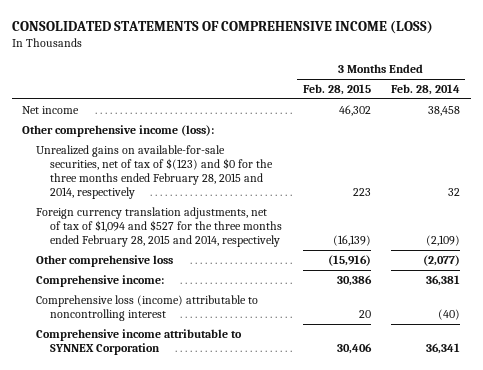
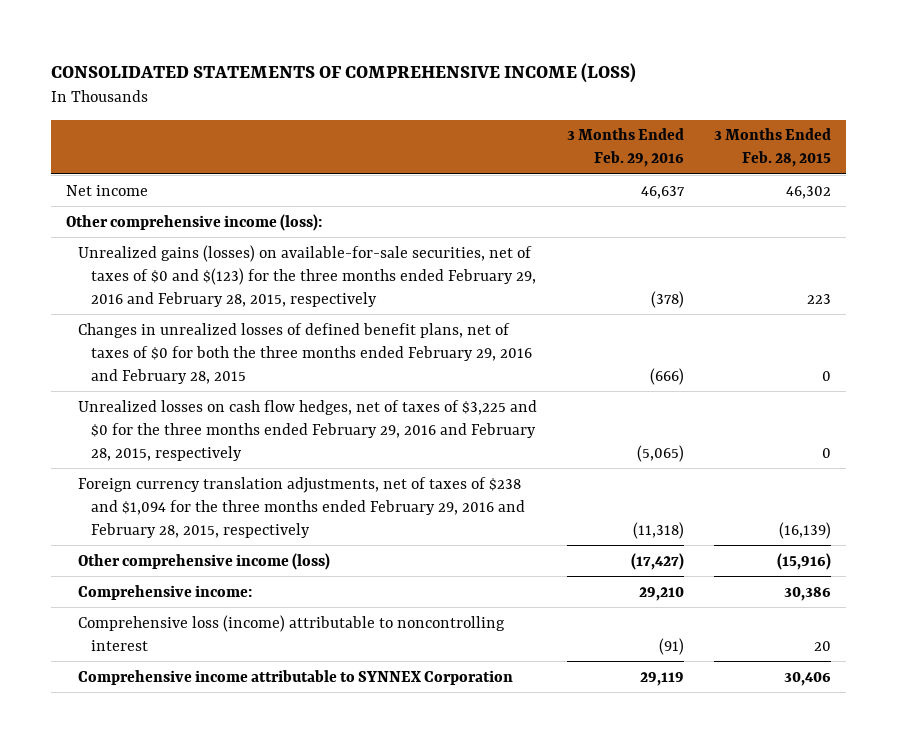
[391,84,461,96] Feb. 28, 2014 -> none
none -> [567,128,685,168] 3 Months Ended Feb. 29, 2016
[36,144,273,200] Unrealized gains on available-for-sale securities, net of tax of $(123) and $0 for the three months ended February 28, 2015 and 2014, respectively -> [78,244,536,307] Unrealized gains (losses) on available-for-sale securities, net of taxes of $0 and $(123) for the three months ended February 29, 2016 and February 28, 2015, respectively
none -> [78,322,532,384] Changes in unrealized losses of defined benefit plans, net of taxes of $0 for both the three months ended February 29, 2016 and February 28, 2015
none -> [78,399,538,461] Unrealized losses on cash flow hedges, net of taxes of $3,225 and $0 for the three months ended February 29, 2016 and February 28, 2015, respectively
[36,206,282,248] Foreign currency translation adjustments, net of tax of $1,094 and $527 for the three months ended February 28, 2015 and 2014, respectively -> [78,476,525,538] Foreign currency translation adjustments, net of taxes of $238 and $1,094 for the three months ended February 29, 2016 and February 28, 2015, respectively
[36,254,174,267] Other comprehensive loss -> [78,552,331,570] Other comprehensive income (loss)

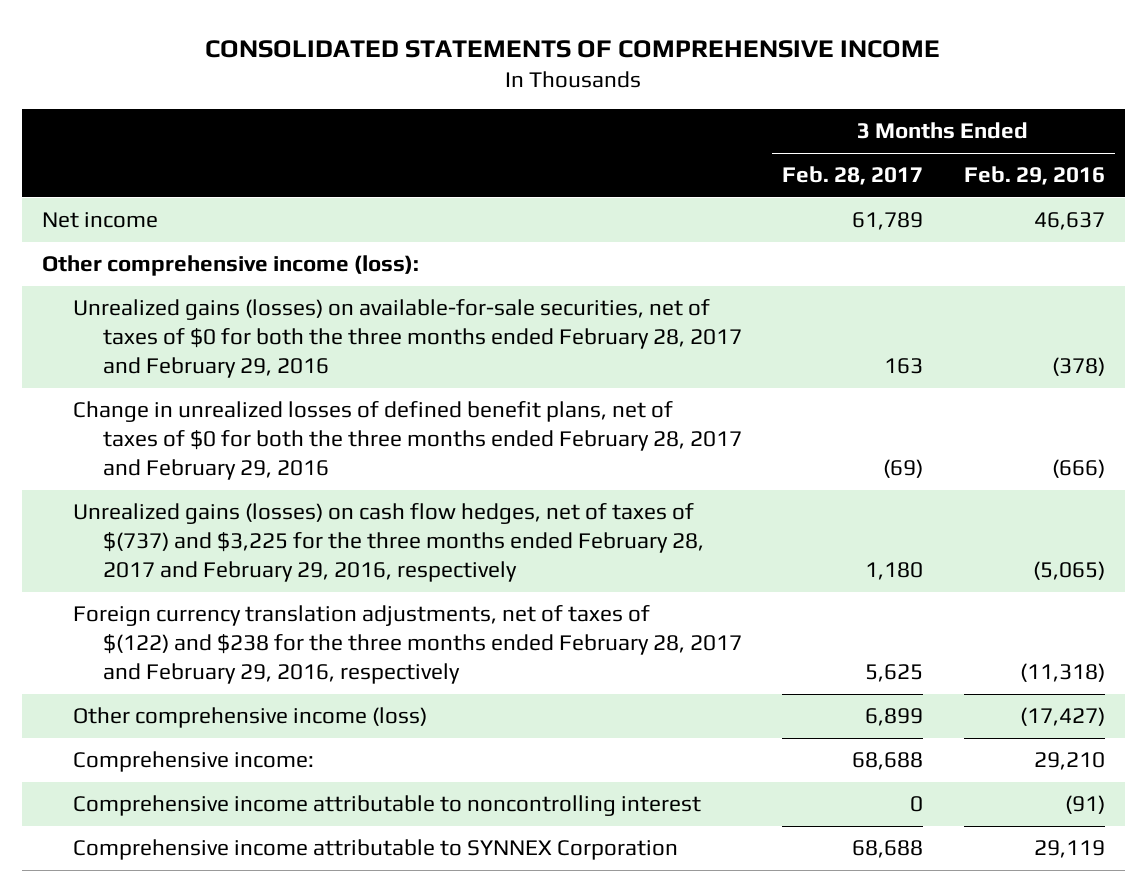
[50,63,636,84] CONSOLIDATED STATEMENTS OF COMPREHENSIVE INCOME (LOSS) -> [205,39,941,58] CONSOLIDATED STATEMENTS OF COMPREHENSIVE INCOME
[714,128,832,168] 3 Months Ended Feb. 28, 2015 -> none
none -> [782,166,924,186] Feb. 28, 2017
[78,244,536,307] Unrealized gains (losses) on available-for-sale securities, net of taxes of $0 and $(123) for the three months ended February 29, 2016 and February 28, 2015, respectively -> [72,299,742,378] Unrealized gains (losses) on available-for-sale securities, net of taxes of $0 for both the three months ended February 28, 2017 and February 29, 2016
[78,322,532,384] Changes in unrealized losses of defined benefit plans, net of taxes of $0 for both the three months ended February 29, 2016 and February 28, 2015 -> [72,401,742,480] Change in unrealized losses of defined benefit plans, net of taxes of $0 for both the three months ended February 28, 2017 and February 29, 2016
[78,399,538,461] Unrealized losses on cash flow hedges, net of taxes of $3,225 and $0 for the three months ended February 29, 2016 and February 28, 2015, respectively -> [72,503,704,582] Unrealized gains (losses) on cash flow hedges, net of taxes of $(737) and $3,225 for the three months ended February 28, 2017 and February 29, 2016, respectively
[78,476,525,538] Foreign currency translation adjustments, net of taxes of $238 and $1,094 for the three months ended February 29, 2016 and February 28, 2015, respectively -> [72,605,742,684] Foreign currency translation adjustments, net of taxes of $(122) and $238 for the three months ended February 28, 2017 and February 29, 2016, respectively
[78,614,506,651] Comprehensive loss (income) attributable to noncontrolling interest -> [72,795,701,817] Comprehensive income attributable to noncontrolling interest

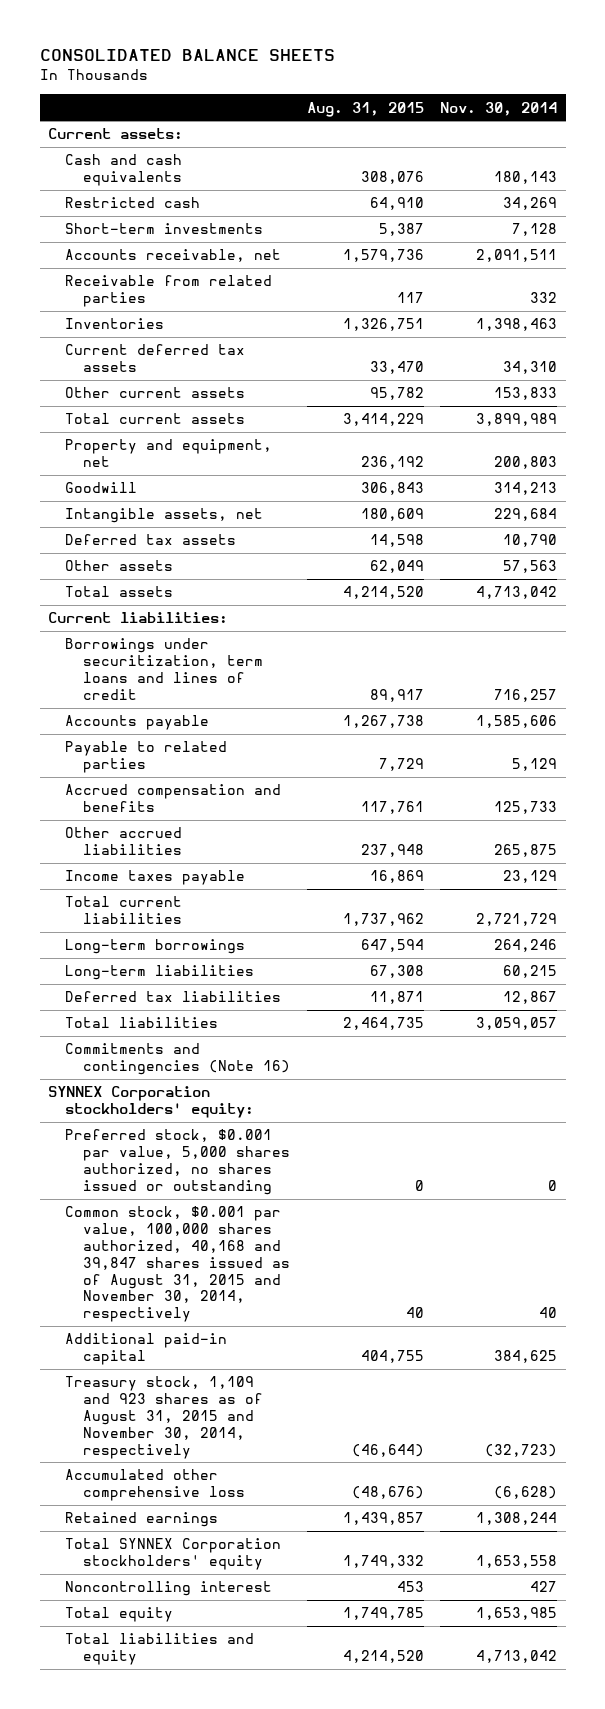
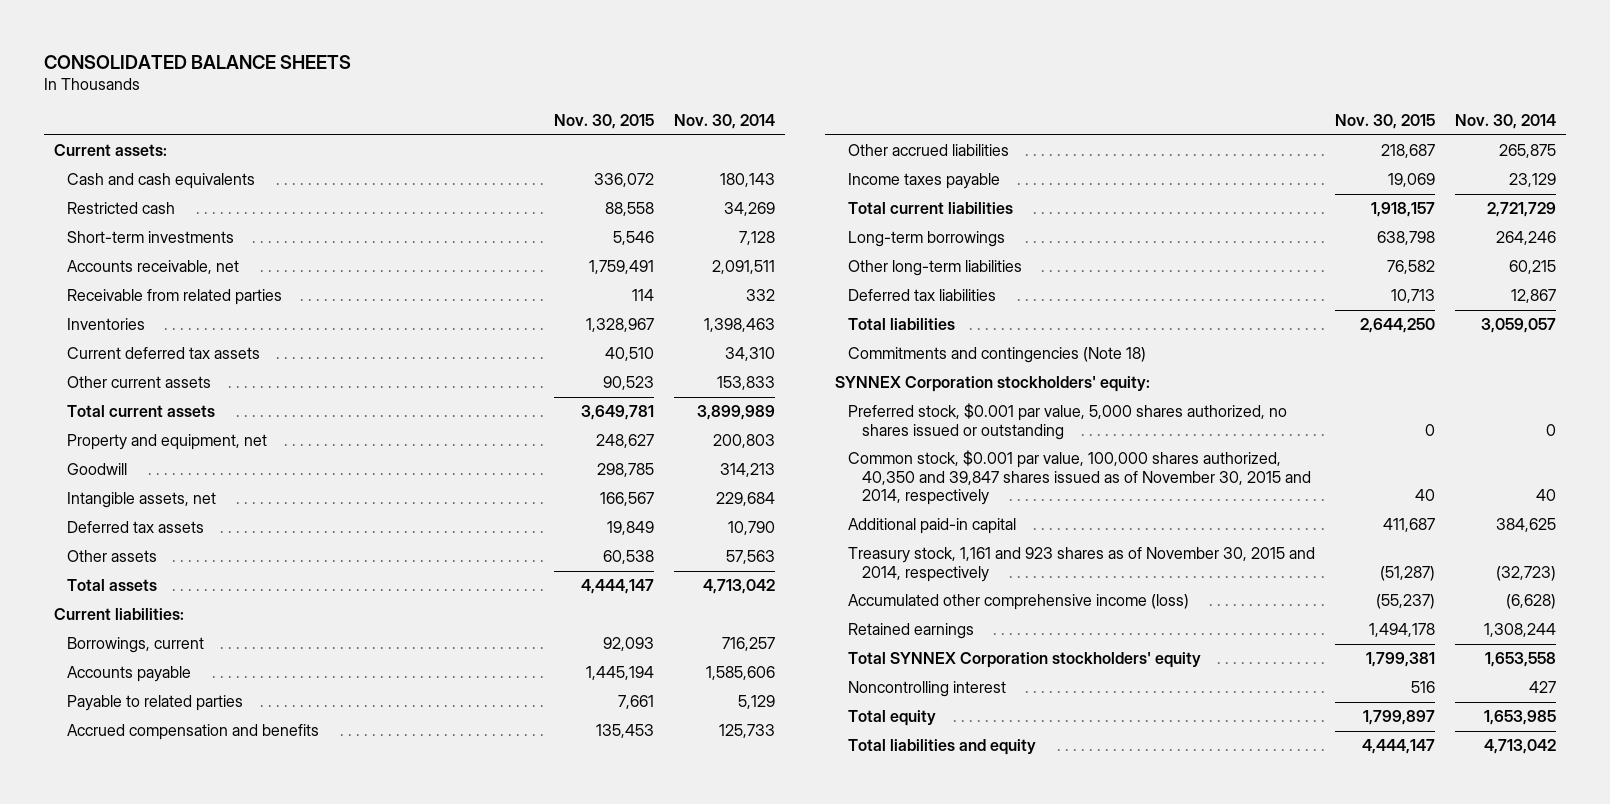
[306,101,424,117] Aug. 31, 2015 -> none
none -> [554,114,655,130] Nov. 30, 2015
[65,638,263,700] Borrowings under securitization, term loans and lines of credit -> [67,637,205,654] Borrowings, current
[65,965,255,981] Long-term liabilities -> [848,260,1023,277] Other long-term liabilities
[65,1043,290,1076] Commitments and contingencies (Note 16) -> [848,347,1147,364] Commitments and contingencies (Note 18)
[65,1206,290,1323] Common stock, $0.001 par value, 100,000 shares authorized, 40,168 and 39,847 shares issued as of August 31, 2015 and November 30, 2014, respectively -> [848,450,1311,506] Common stock, $0.001 par value, 100,000 shares authorized, 40,350 and 39,847 shares issued as of November 30, 2015 and 2014, respectively
[65,1376,263,1459] Treasury stock, 1,109 and 923 shares as of August 31, 2015 and November 30, 2014, respectively -> [848,547,1316,582] Treasury stock, 1,161 and 923 shares as of November 30, 2015 and 2014, respectively
[65,1469,245,1502] Accumulated other comprehensive loss -> [848,594,1190,611] Accumulated other comprehensive income (loss)

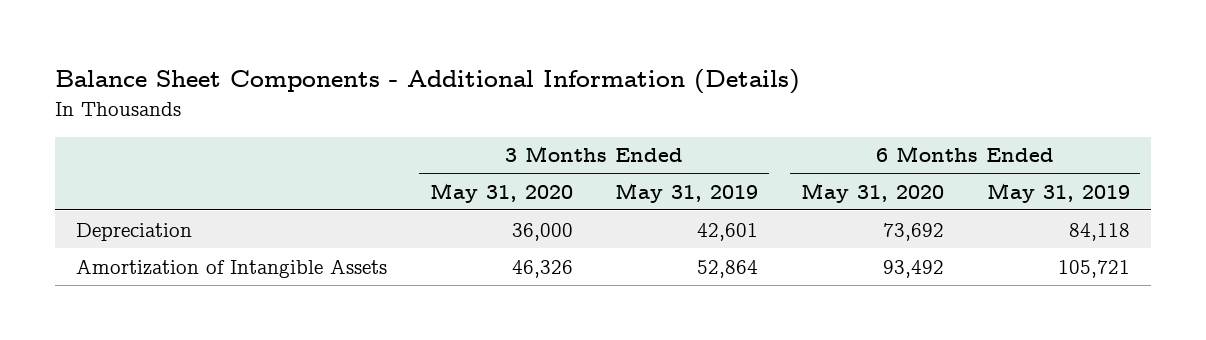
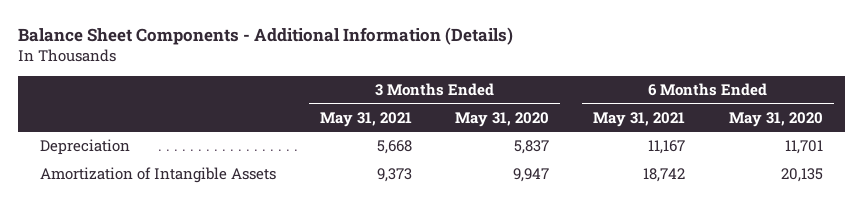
[615,182,759,203] May 31, 2019 -> none
[986,182,1130,203] May 31, 2019 -> none
none -> [319,111,412,127] May 31, 2021
none -> [593,111,686,127] May 31, 2021
[511,222,573,241] 36,000 -> [514,140,550,155] 5,837
[882,222,944,241] 73,692 -> [785,140,824,155] 11,701
[511,259,573,278] 46,326 -> [513,168,550,183] 9,947
[882,259,944,278] 93,492 -> [781,168,824,183] 20,135

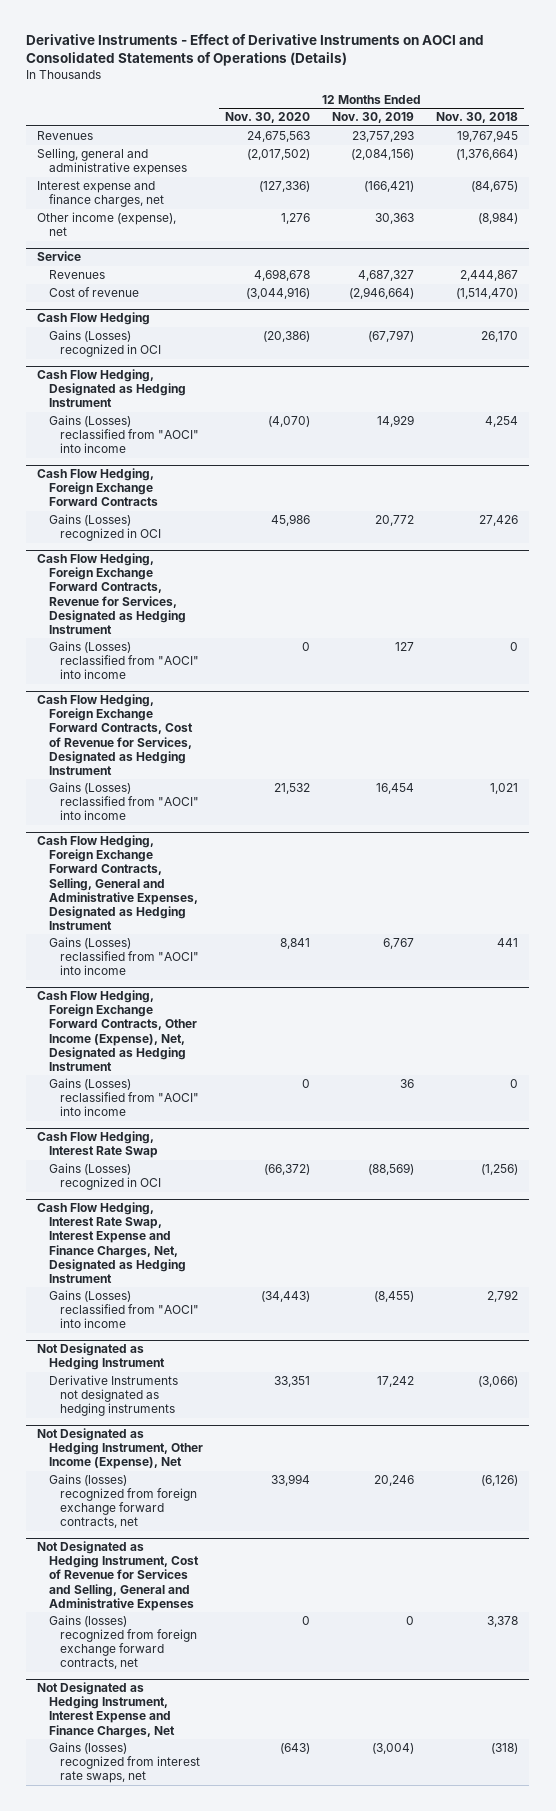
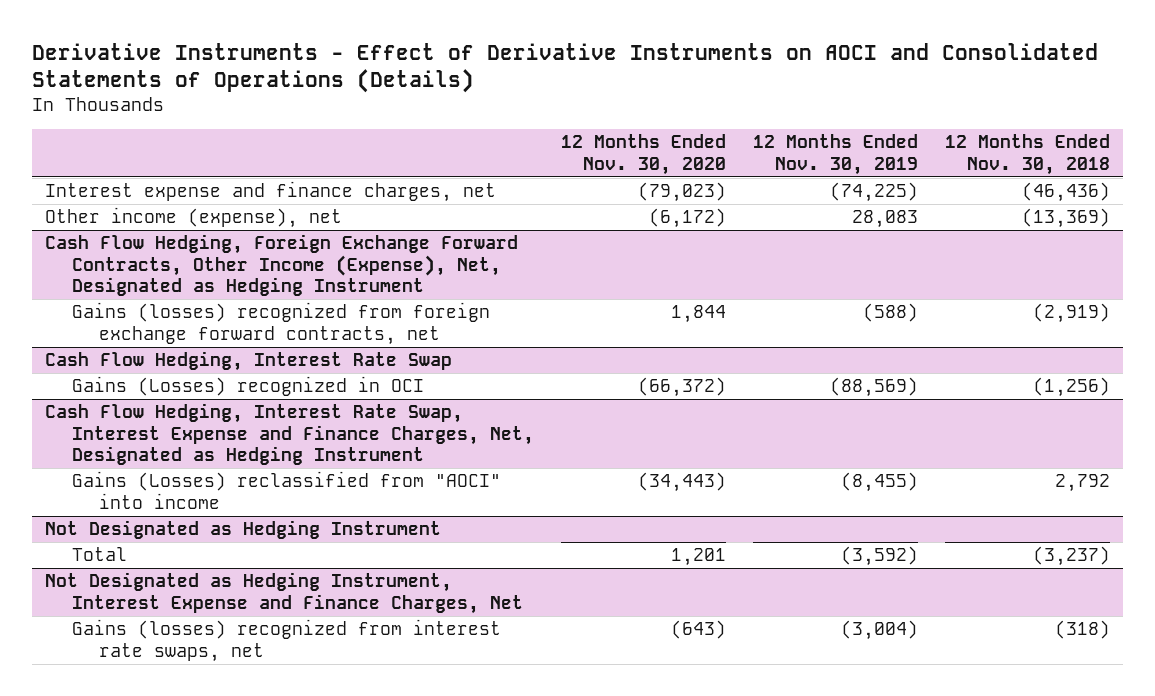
[37,131,94,141] Revenues -> none
[37,148,187,176] Selling, general and administrative expenses -> none
[37,251,82,262] Service -> none
[48,270,105,280] Revenues -> none
[48,287,139,298] Cost of revenue -> none
[37,312,151,326] Cash Flow Hedging -> none
[48,330,162,358] Gains (Losses) recognized in OCI -> none
[37,369,186,408] Cash Flow Hedging, Designated as Hedging Instrument -> none
[48,415,200,454] Gains (Losses) reclassified from "AOCI" into income -> none
[37,468,158,507] Cash Flow Hedging, Foreign Exchange Forward Contracts -> none
[48,514,162,542] Gains (Losses) recognized in OCI -> none
[37,553,186,634] Cash Flow Hedging, Foreign Exchange Forward Contracts, Revenue for Services, Designated as Hedging Instrument -> none
[48,641,200,680] Gains (Losses) reclassified from "AOCI" into income -> none
[37,694,193,775] Cash Flow Hedging, Foreign Exchange Forward Contracts, Cost of Revenue for Services, Designated as Hedging Instrument -> none
[48,782,200,821] Gains (Losses) reclassified from "AOCI" into income -> none
[37,835,198,930] Cash Flow Hedging, Foreign Exchange Forward Contracts, Selling, General and Administrative Expenses, Designated as Hedging Instrument -> none
[48,937,200,976] Gains (Losses) reclassified from "AOCI" into income -> none
[258,181,310,193] (127,336) -> [637,182,726,203] (79,023)
[364,181,415,193] (166,421) -> [829,182,918,203] (74,225)
[471,181,519,193] (84,675) -> [1021,182,1110,203] (46,436)
[280,213,310,225] 1,276 -> [648,208,726,229] (6,172)
[375,213,415,225] 30,363 -> [851,210,918,229] 28,083
[478,212,519,225] (8,984) -> [1021,208,1110,229] (13,369)
[48,1078,200,1117] Gains (Losses) reclassified from "AOCI" into income -> none
none -> [72,302,491,345] Gains (losses) recognized from foreign exchange forward contracts, net
[48,1375,178,1417] Derivative Instruments not designated as hedging instruments -> none
[37,1428,203,1470] Not Designated as Hedging Instrument, Other Income (Expense), Net -> none
[48,1474,198,1529] Gains (losses) recognized from foreign exchange forward contracts, net -> none
[37,1541,199,1611] Not Designated as Hedging Instrument, Cost of Revenue for Services and Selling, General and Administrative Expenses -> none
[48,1615,198,1670] Gains (losses) recognized from foreign exchange forward contracts, net -> none
none -> [72,547,128,562] Total

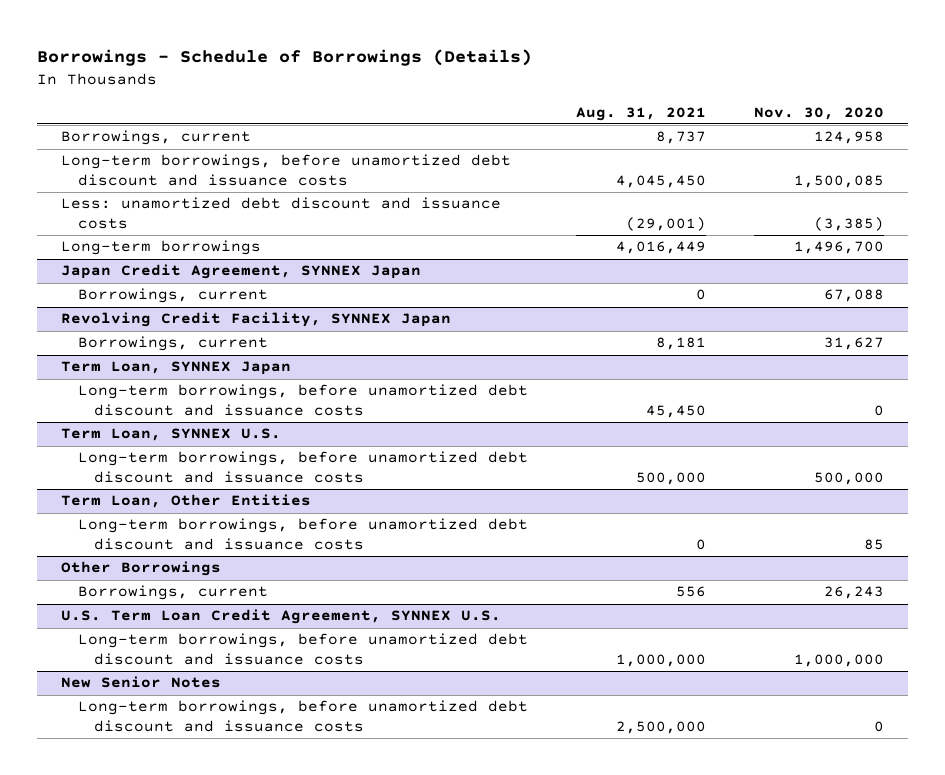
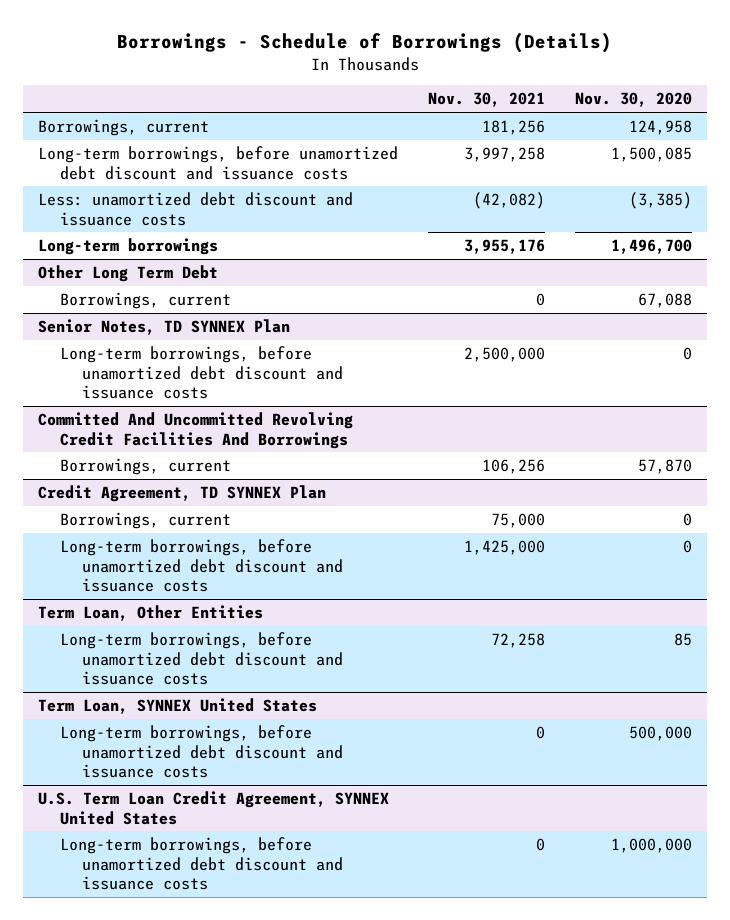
[575,106,706,121] Aug. 31, 2021 -> none
none -> [428,92,546,108] Nov. 30, 2021
[61,264,422,280] Japan Credit Agreement, SYNNEX Japan -> none
none -> [38,264,219,282] Other Long Term Debt
[61,312,452,328] Revolving Credit Facility, SYNNEX Japan -> none
[77,336,268,352] Borrowings, current -> none
[61,361,292,376] Term Loan, SYNNEX Japan -> none
none -> [38,318,291,335] Senior Notes, TD SYNNEX Plan
[61,428,282,442] Term Loan, SYNNEX U.S. -> none
none -> [38,411,354,449] Committed And Uncommitted Revolving Credit Facilities And Borrowings
none -> [60,457,232,475] Borrowings, current
none -> [38,484,327,502] Credit Agreement, TD SYNNEX Plan
none -> [60,511,232,529] Borrowings, current
[813,471,884,485] 500,000 -> [682,539,692,553] 0
[61,561,222,577] Other Borrowings -> none
[77,585,268,601] Borrowings, current -> none
none -> [38,697,318,714] Term Loan, SYNNEX United States
none -> [60,724,344,779] Long-term borrowings, before unamortized debt discount and issuance costs
[61,609,502,625] U.S. Term Loan Credit Agreement, SYNNEX U.S. -> [38,790,390,825] U.S. Term Loan Credit Agreement, SYNNEX United States
[61,676,222,689] New Senior Notes -> none
[77,700,528,732] Long-term borrowings, before unamortized debt discount and issuance costs -> none

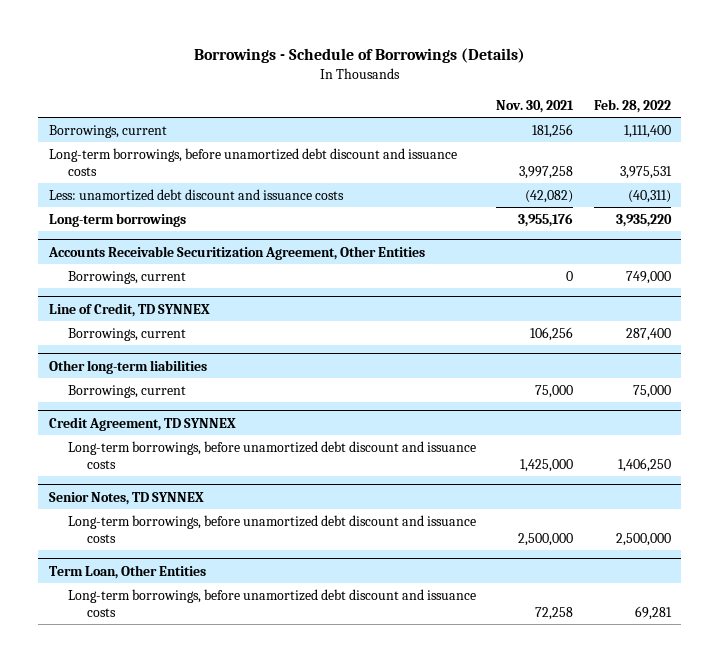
[574,92,692,108] Nov. 30, 2020 -> none
none -> [593,98,671,113] Feb. 28, 2022
[38,264,219,282] Other Long Term Debt -> none
none -> [47,245,425,260] Accounts Receivable Securitization Agreement, Other Entities
[38,318,291,335] Senior Notes, TD SYNNEX Plan -> none
[60,345,344,400] Long-term borrowings, before unamortized debt discount and issuance costs -> none
[38,411,354,449] Committed And Uncommitted Revolving Credit Facilities And Borrowings -> none
none -> [48,302,210,317] Line of Credit, TD SYNNEX
[38,484,327,502] Credit Agreement, TD SYNNEX Plan -> none
none -> [48,359,207,374] Other long-term liabilities
none -> [48,416,236,431] Credit Agreement, TD SYNNEX
none -> [48,491,204,505] Senior Notes, TD SYNNEX
none -> [67,514,476,544] Long-term borrowings, before unamortized debt discount and issuance costs
[38,697,318,714] Term Loan, SYNNEX United States -> none
[60,724,344,779] Long-term borrowings, before unamortized debt discount and issuance costs -> none
[38,790,390,825] U.S. Term Loan Credit Agreement, SYNNEX United States -> none
[60,836,344,891] Long-term borrowings, before unamortized debt discount and issuance costs -> none

